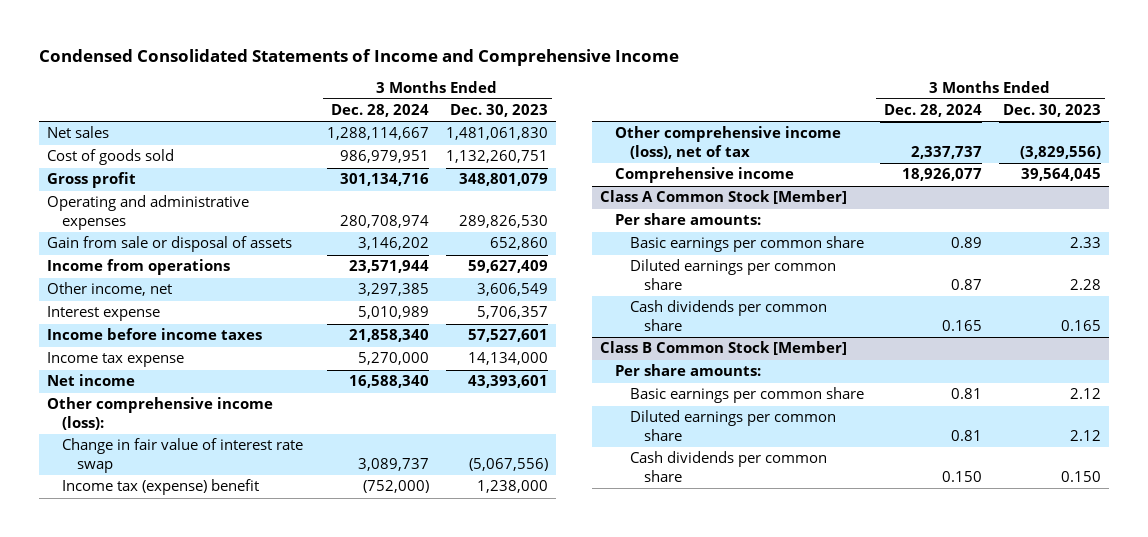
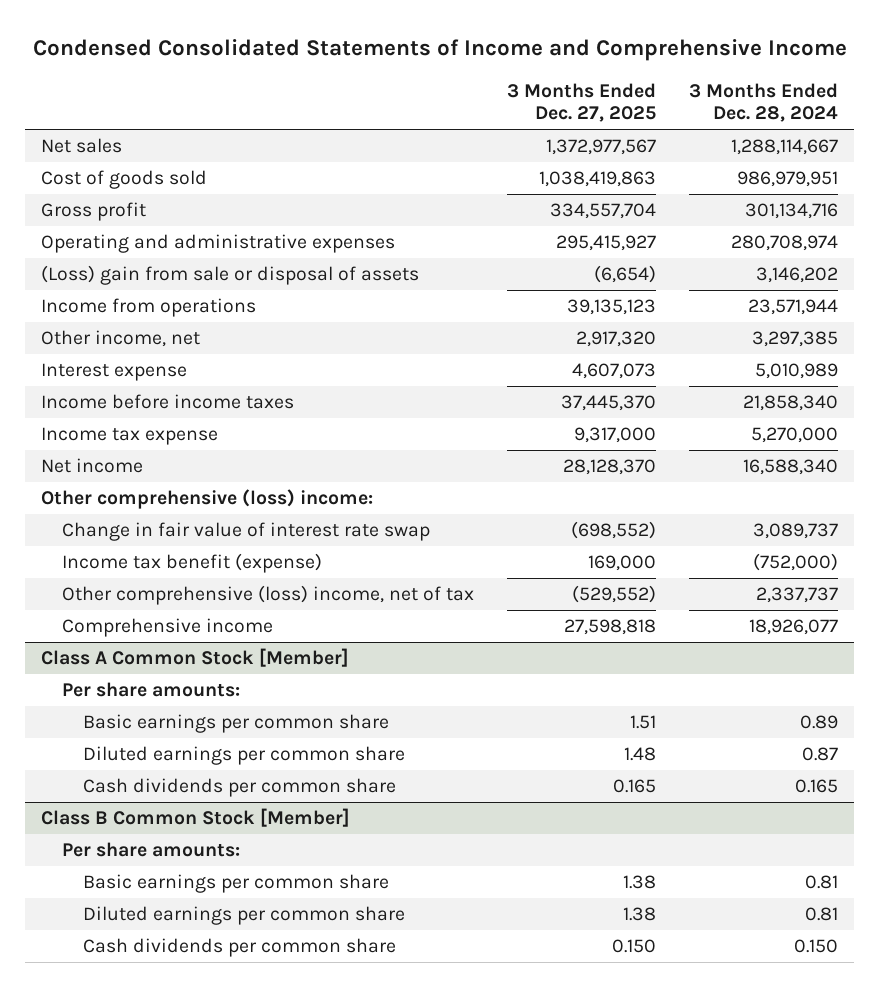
[449,104,548,118] Dec. 30, 2023 -> none
none -> [507,83,657,123] 3 Months Ended Dec. 27, 2025
[47,236,293,253] Gain from sale or disposal of assets -> [41,265,420,286] (Loss) gain from sale or disposal of assets
[47,397,274,430] Other comprehensive income (loss): -> [41,489,374,510] Other comprehensive (loss) income:
[62,479,260,496] Income tax (expense) benefit -> [62,553,323,574] Income tax benefit (expense)
[615,126,842,159] Other comprehensive income (loss), net of tax -> [62,585,475,606] Other comprehensive (loss) income, net of tax

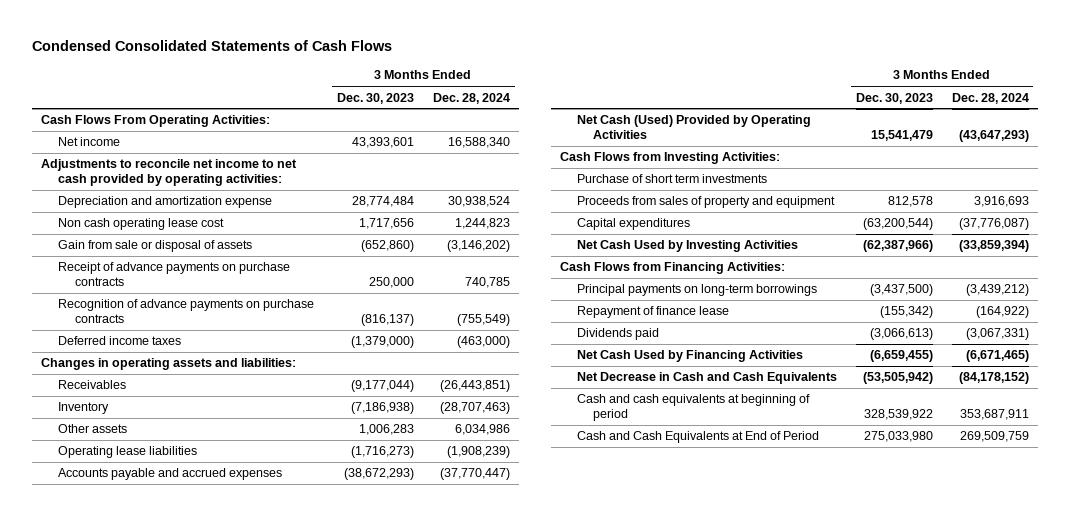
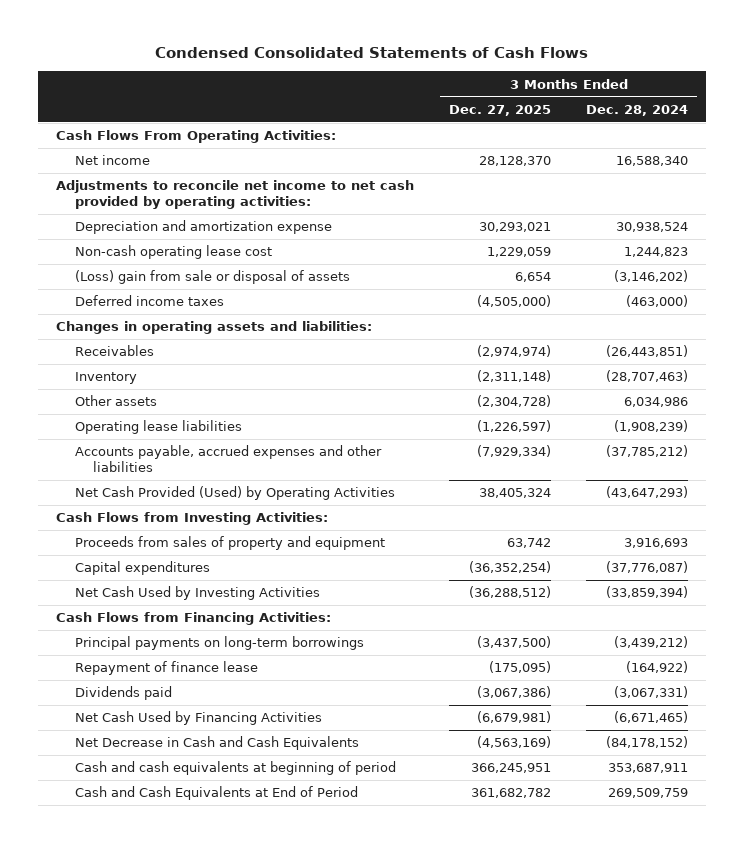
[336,92,414,104] Dec. 30, 2023 -> none
none -> [449,104,552,116] Dec. 27, 2025
[57,262,290,287] Receipt of advance payments on purchase contracts -> none
[57,299,314,324] Recognition of advance payments on purchase contracts -> none
[57,218,224,231] Non cash operating lease cost -> [74,245,272,260] Non-cash operating lease cost
[57,240,252,253] Gain from sale or disposal of assets -> [74,270,350,285] (Loss) gain from sale or disposal of assets
[57,468,282,481] Accounts payable and accrued expenses -> [74,445,382,473] Accounts payable, accrued expenses and other liabilities
[439,468,510,481] (37,770,447) -> [606,445,689,458] (37,785,212)
[576,115,811,140] Net Cash (Used) Provided by Operating Activities -> [74,486,395,501] Net Cash Provided (Used) by Operating Activities
[576,174,767,184] Purchase of short term investments -> none

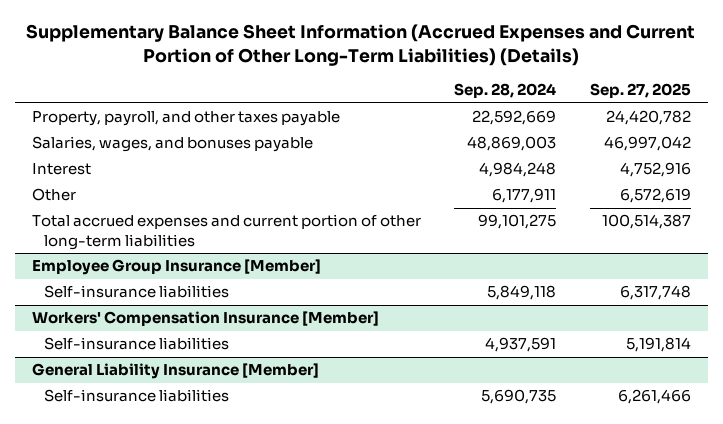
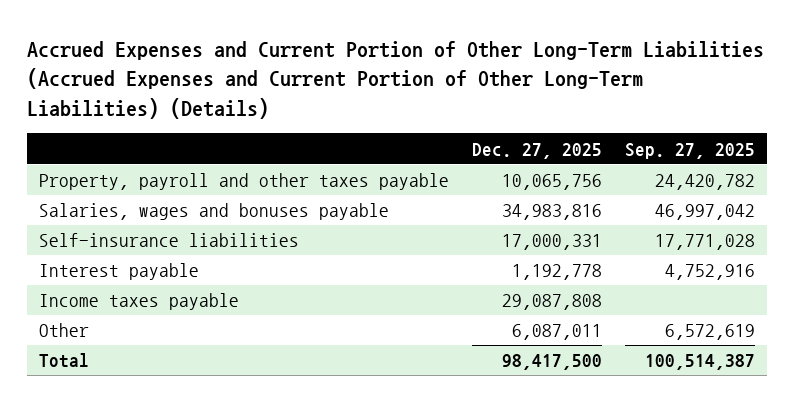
[26,24,696,66] Supplementary Balance Sheet Information (Accrued Expenses and Current Portion of Other Long-Term Liabilities) (Details) -> [27,41,765,119] Accrued Expenses and Current Portion of Other Long-Term Liabilities (Accrued Expenses and Current Portion of Other Long-Term Liabilities) (Details)
[454,83,557,99] Sep. 28, 2024 -> none
none -> [472,142,603,159] Dec. 27, 2025
[31,111,340,127] Property, payroll, and other taxes payable -> [38,173,449,191] Property, payroll and other taxes payable
[31,136,313,153] Salaries, wages, and bonuses payable -> [38,203,389,221] Salaries, wages and bonuses payable
none -> [38,233,299,248] Self-insurance liabilities
[31,163,91,176] Interest -> [38,263,199,281] Interest payable
none -> [38,293,239,311] Income taxes payable
[31,259,321,276] Employee Group Insurance [Member] -> none
[44,285,230,299] Self-insurance liabilities -> none
[31,311,379,327] Workers' Compensation Insurance [Member] -> none
[44,337,230,351] Self-insurance liabilities -> none
[31,363,319,380] General Liability Insurance [Member] -> none
[44,389,230,403] Self-insurance liabilities -> none
[31,214,421,250] Total accrued expenses and current portion of other long-term liabilities -> [38,353,89,369] Total

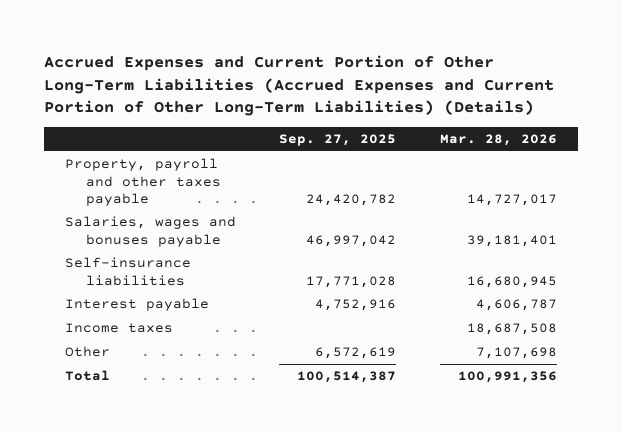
[472,142,603,159] Dec. 27, 2025 -> none
none -> [439,134,557,147] Mar. 28, 2026
[38,293,239,311] Income taxes payable -> [65,323,174,334] Income taxes

